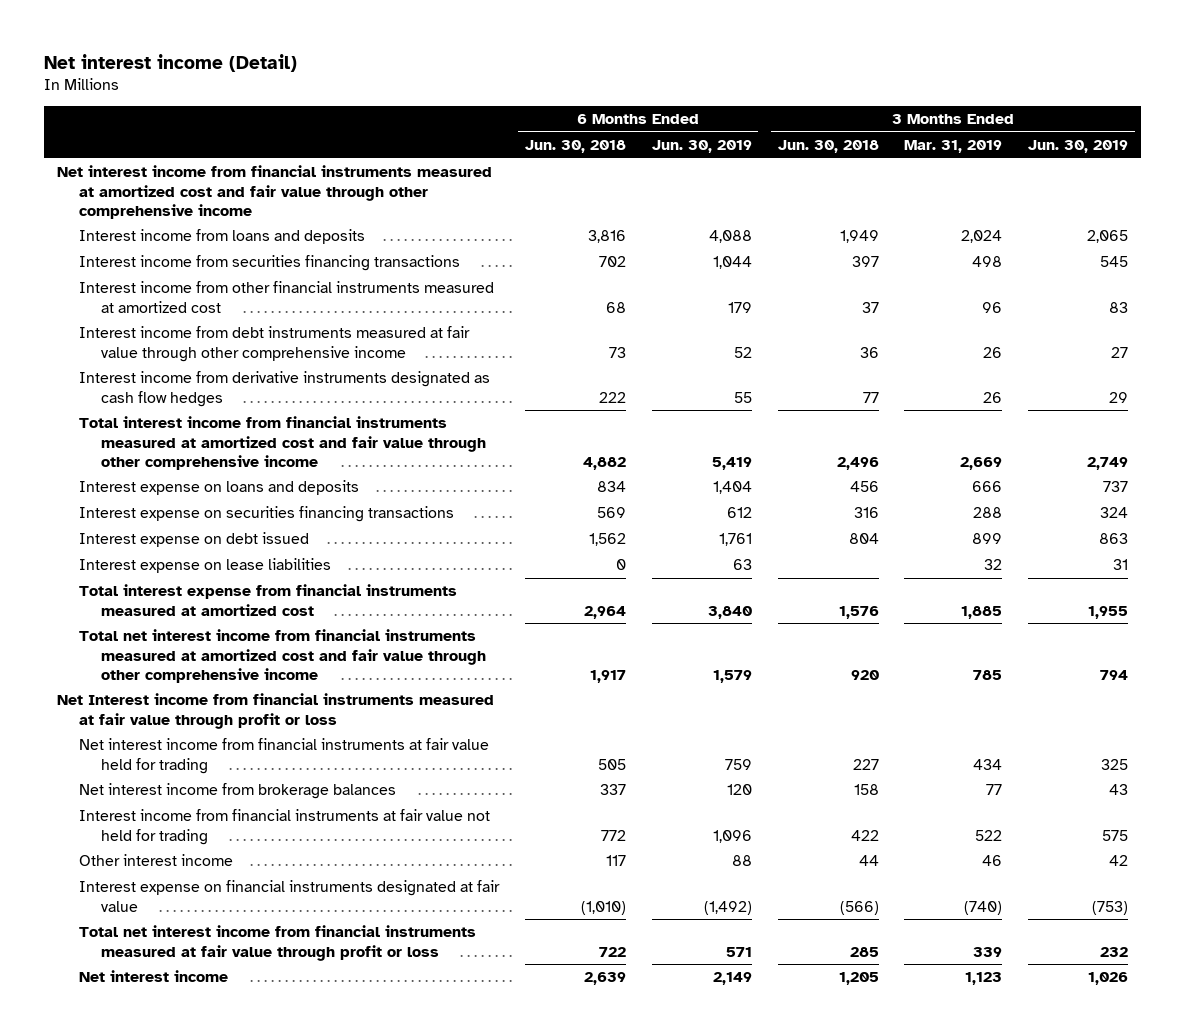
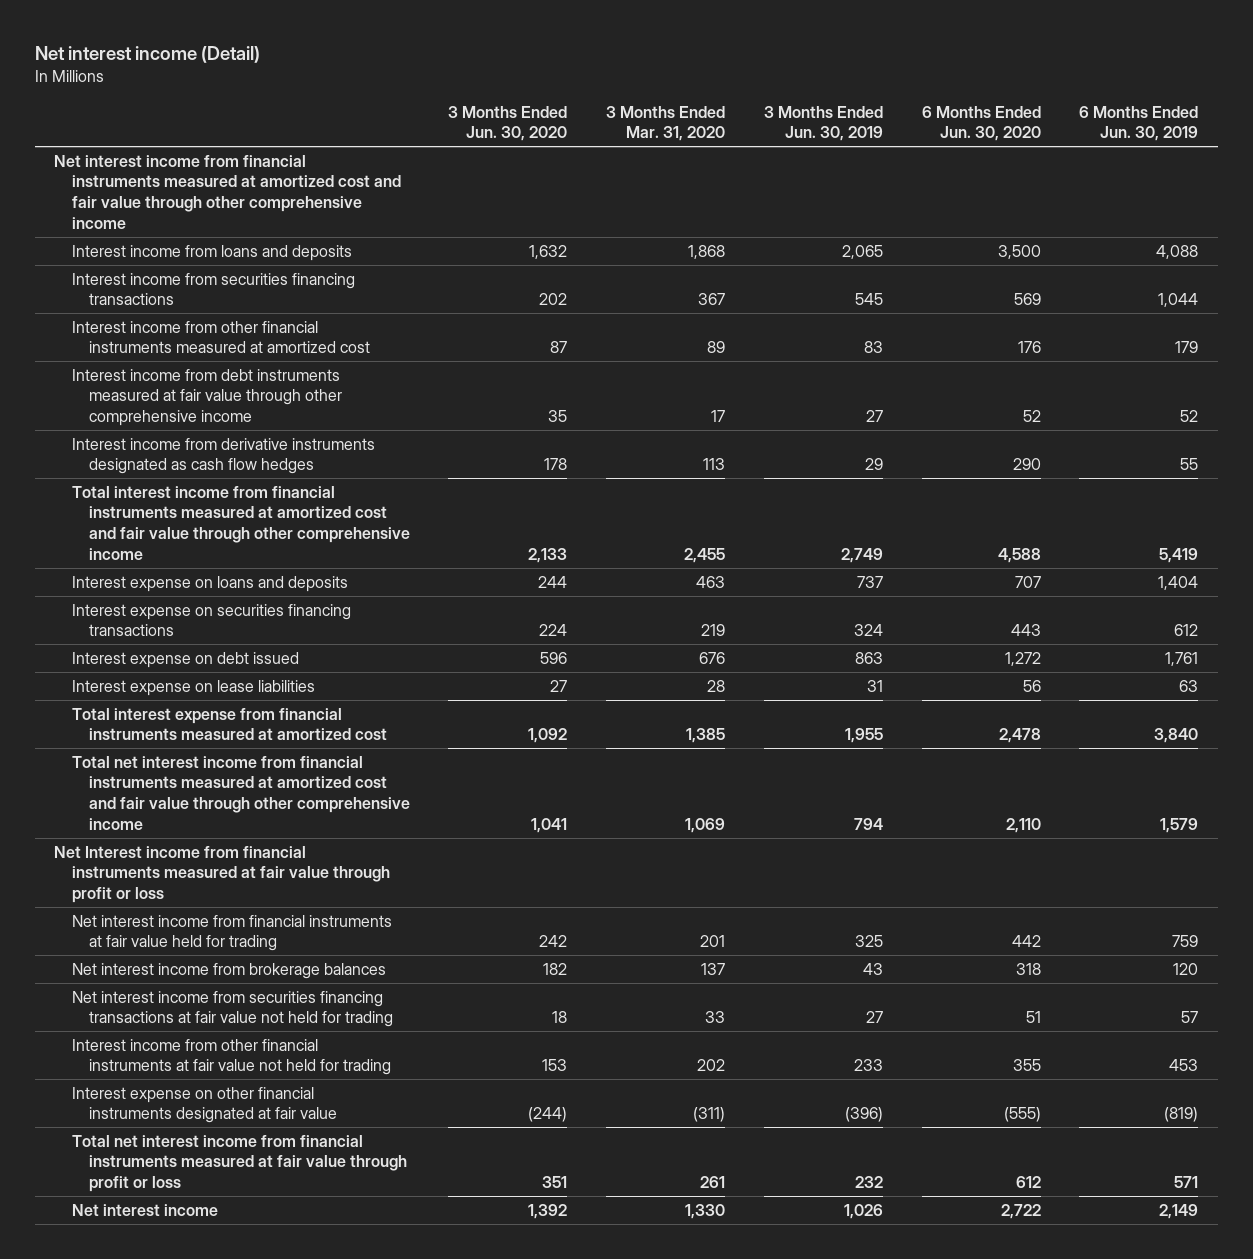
[524,140,626,154] Jun. 30, 2018 -> none
[777,140,879,154] Jun. 30, 2018 -> none
[904,140,1003,154] Mar. 31, 2019 -> none
none -> [448,105,568,142] 3 Months Ended Jun. 30, 2020
none -> [606,105,726,142] 3 Months Ended Mar. 31, 2020
none -> [921,105,1041,142] 6 Months Ended Jun. 30, 2020
[78,854,233,867] Other interest income -> none
none -> [71,990,393,1028] Net interest income from securities financing transactions at fair value not held for trading
[78,809,490,845] Interest income from financial instruments at fair value not held for trading -> [71,1038,391,1076] Interest income from other financial instruments at fair value not held for trading
[712,829,752,843] 1,096 -> [1169,1059,1199,1072] 453
[1102,829,1129,841] 575 -> [853,1059,883,1072] 233
[78,880,500,912] Interest expense on financial instruments designated at fair value -> [71,1086,337,1124] Interest expense on other financial instruments designated at fair value
[703,900,752,915] (1,492) -> [1164,1107,1199,1123] (819)
[1092,900,1129,915] (753) -> [844,1107,883,1123] (396)

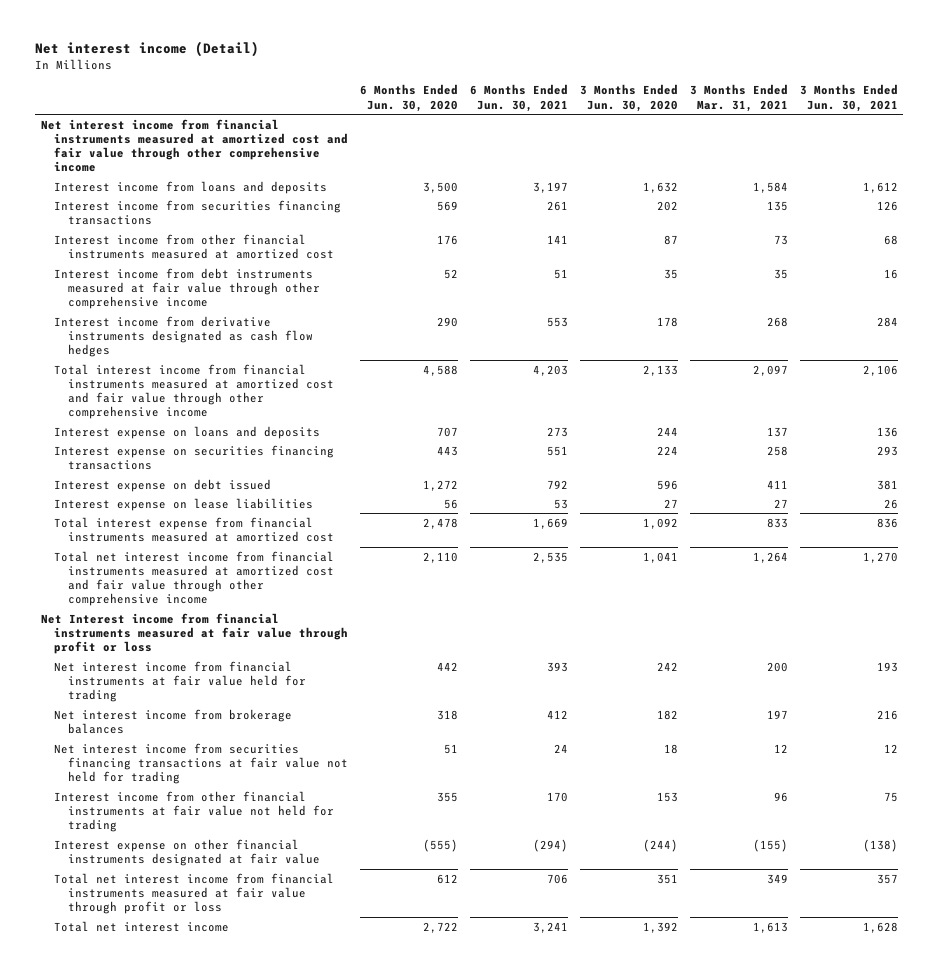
[606,105,726,142] 3 Months Ended Mar. 31, 2020 -> none
[763,105,883,142] 3 Months Ended Jun. 30, 2019 -> none
[1079,105,1199,142] 6 Months Ended Jun. 30, 2019 -> none
none -> [470,84,569,112] 6 Months Ended Jun. 30, 2021
none -> [689,84,788,112] 3 Months Ended Mar. 31, 2021
none -> [799,84,898,112] 3 Months Ended Jun. 30, 2021
[71,1203,218,1216] Net interest income -> [54,920,230,932] Total net interest income

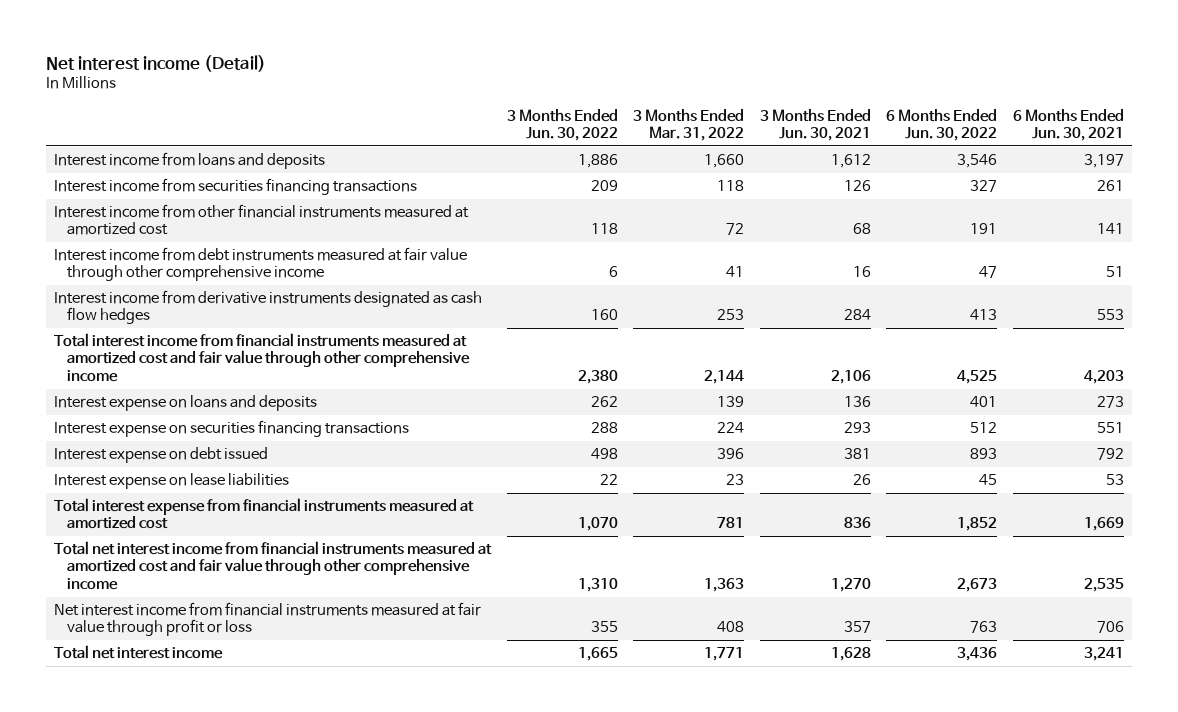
[360,84,459,112] 6 Months Ended Jun. 30, 2020 -> none
[579,84,678,112] 3 Months Ended Jun. 30, 2020 -> none
[689,84,788,112] 3 Months Ended Mar. 31, 2021 -> none
none -> [506,108,618,141] 3 Months Ended Jun. 30, 2022
none -> [633,108,745,141] 3 Months Ended Mar. 31, 2022
none -> [886,108,998,141] 6 Months Ended Jun. 30, 2022
[40,118,349,173] Net interest income from financial instruments measured at amortized cost and fair value through other comprehensive income -> none
[40,612,349,655] Net Interest income from financial instruments measured at fair value through profit or loss -> none
[54,660,306,703] Net interest income from financial instruments at fair value held for trading -> none
[54,708,293,734] Net interest income from brokerage balances -> none
[54,742,348,785] Net interest income from securities financing transactions at fair value not held for trading -> none
[54,790,334,833] Interest income from other financial instruments at fair value not held for trading -> none
[54,838,320,866] Interest expense on other financial instruments designated at fair value -> none
[54,872,335,915] Total net interest income from financial instruments measured at fair value through profit or loss -> [53,602,481,637] Net interest income from financial instruments measured at fair value through profit or loss

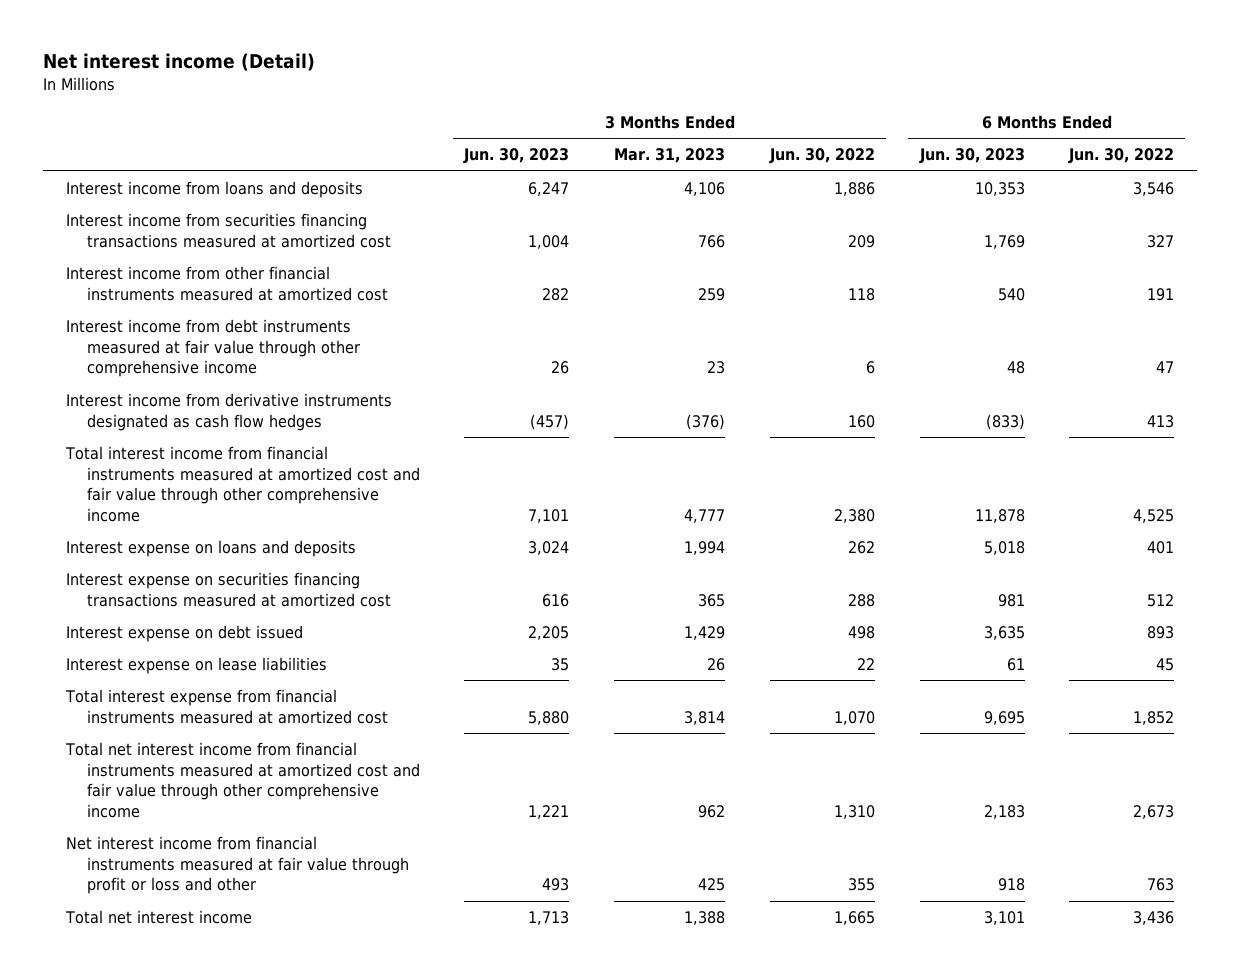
[633,108,745,141] 3 Months Ended Mar. 31, 2022 -> none
[759,108,871,141] 3 Months Ended Jun. 30, 2021 -> none
[1013,108,1125,141] 6 Months Ended Jun. 30, 2021 -> none
none -> [463,148,570,165] Jun. 30, 2023
none -> [614,148,726,164] Mar. 31, 2023
none -> [918,148,1025,165] Jun. 30, 2023
[53,178,417,196] Interest income from securities financing transactions -> [65,212,391,248] Interest income from securities financing transactions measured at amortized cost
[53,420,409,438] Interest expense on securities financing transactions -> [65,571,391,607] Interest expense on securities financing transactions measured at amortized cost
[53,602,481,637] Net interest income from financial instruments measured at fair value through profit or loss -> [65,835,409,895] Net interest income from financial instruments measured at fair value through profit or loss and other

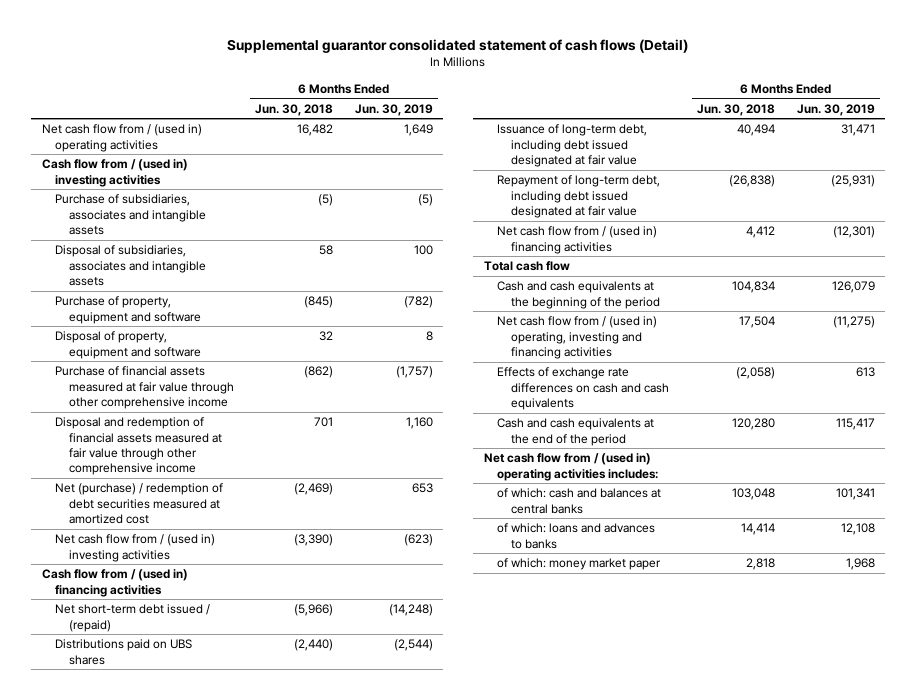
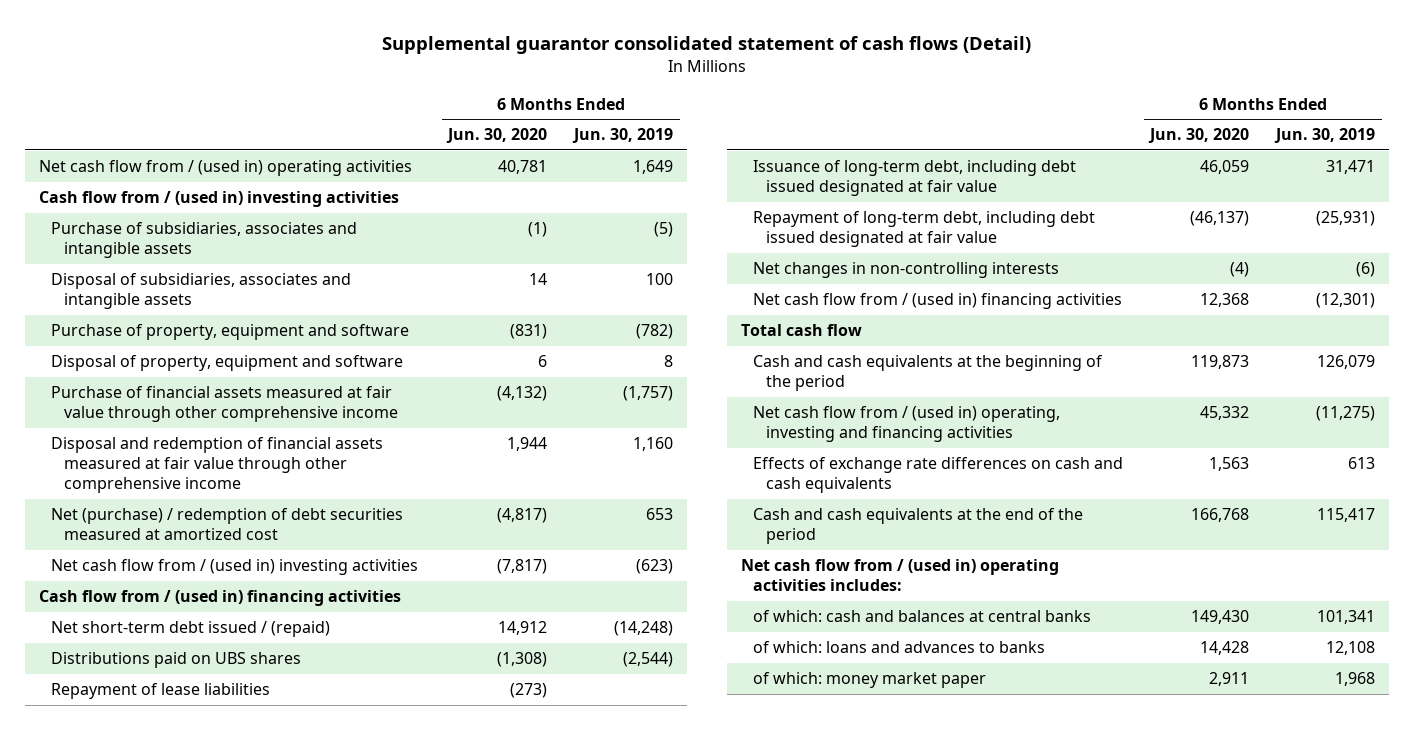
[255,103,334,116] Jun. 30, 2018 -> none
none -> [446,128,548,144] Jun. 30, 2020
none -> [51,683,271,700] Repayment of lease liabilities
none -> [753,262,1060,279] Net changes in non-controlling interests

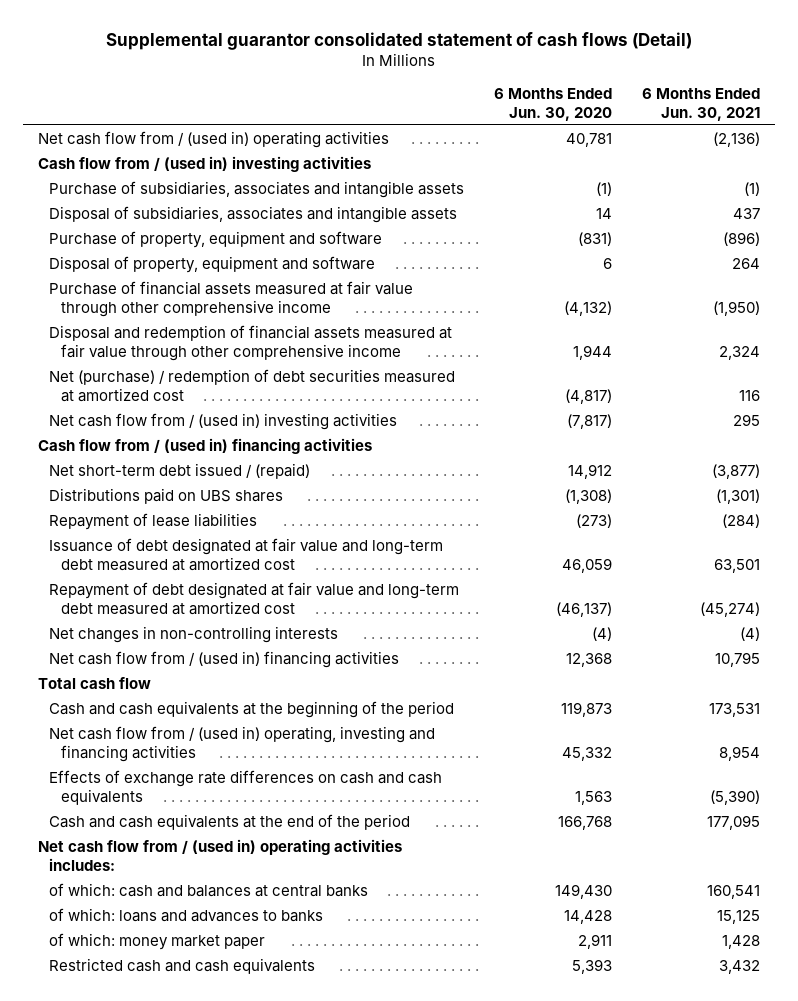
[572,128,674,144] Jun. 30, 2019 -> none
none -> [642,87,761,121] 6 Months Ended Jun. 30, 2021
[753,160,1077,197] Issuance of long-term debt, including debt issued designated at fair value -> [49,537,444,571] Issuance of debt designated at fair value and long-term debt measured at amortized cost
[753,211,1096,248] Repayment of long-term debt, including debt issued designated at fair value -> [49,581,460,615] Repayment of debt designated at fair value and long-term debt measured at amortized cost
none -> [49,957,316,974] Restricted cash and cash equivalents

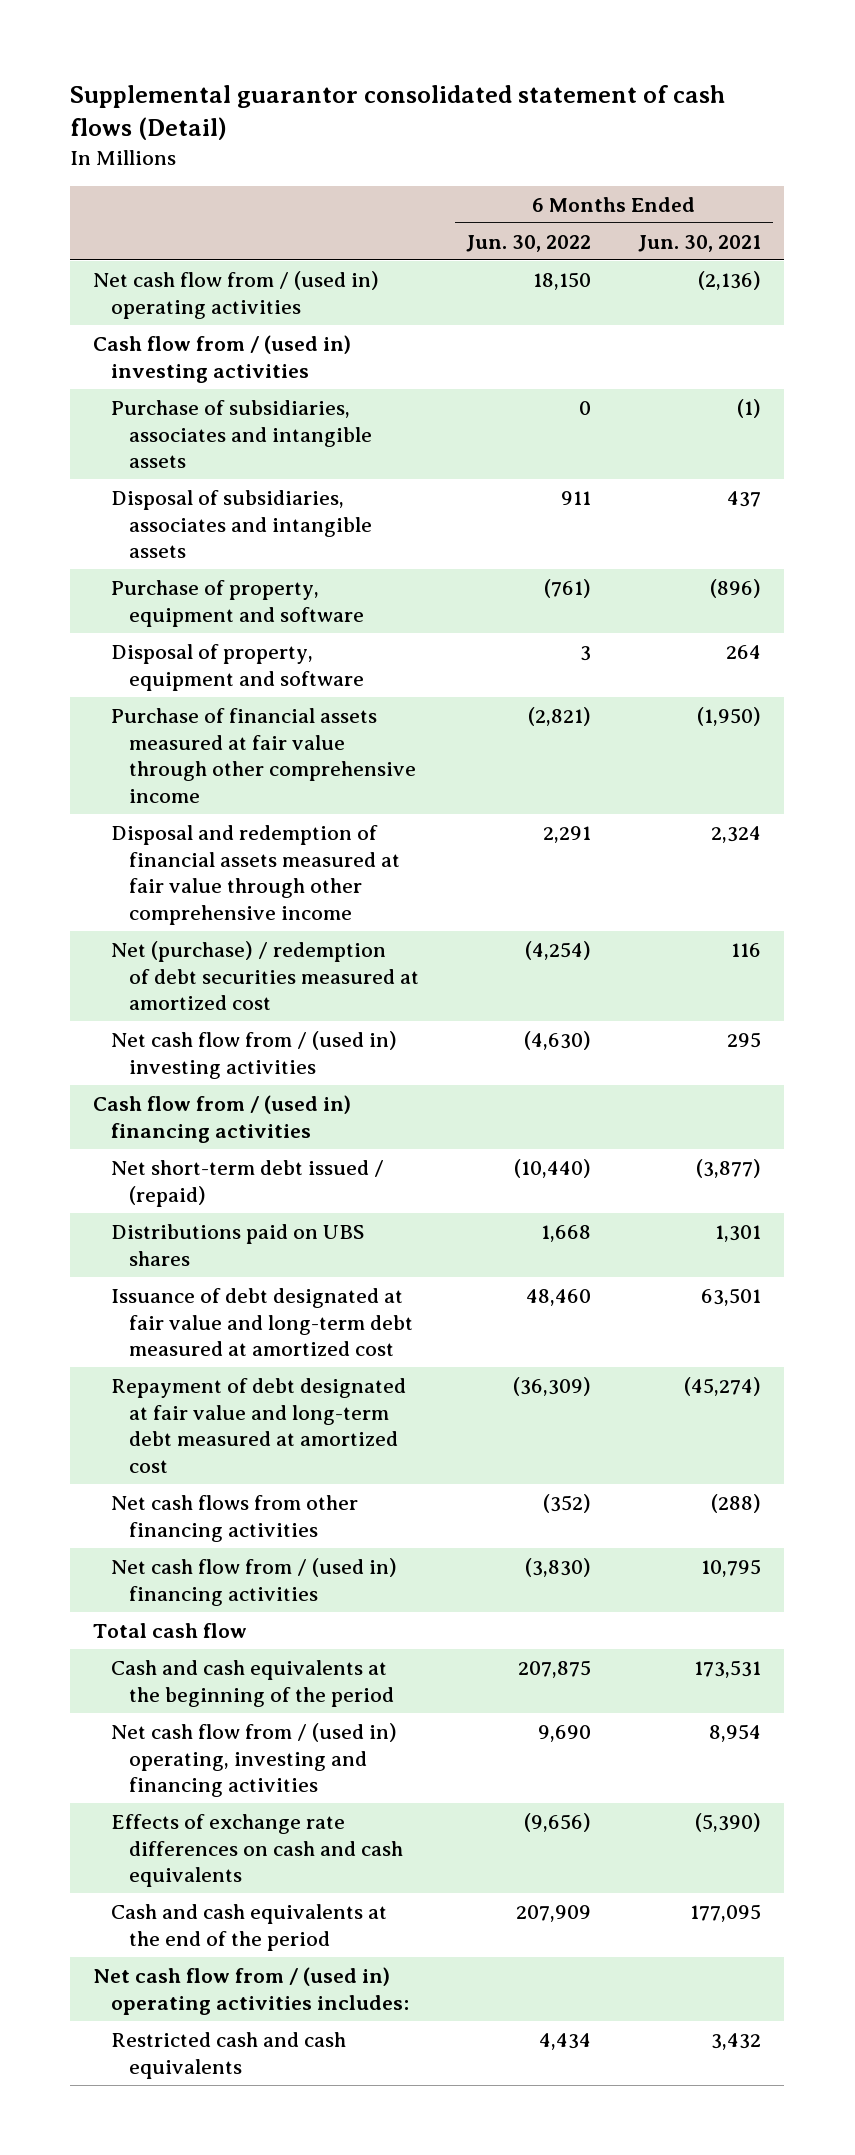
[494,87,613,121] 6 Months Ended Jun. 30, 2020 -> none
none -> [466,234,592,252] Jun. 30, 2022
[49,512,258,530] Repayment of lease liabilities -> none
[716,488,761,504] (1,301) -> [715,1224,762,1242] 1,301
[49,625,339,643] Net changes in non-controlling interests -> none
none -> [111,1494,359,1542] Net cash flows from other financing activities
[49,882,369,897] of which: cash and balances at central banks -> none
[49,907,324,922] of which: loans and advances to banks -> none
[49,932,266,950] of which: money market paper -> none

